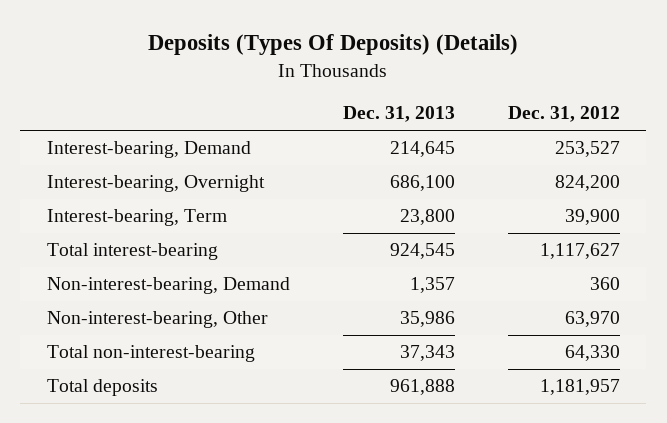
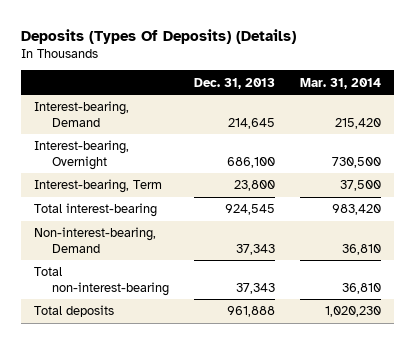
[507,106,620,123] Dec. 31, 2012 -> none
none -> [300,77,382,89] Mar. 31, 2014
[46,311,268,329] Non-interest-bearing, Other -> none
[409,277,455,294] 1,357 -> [236,243,276,255] 37,343

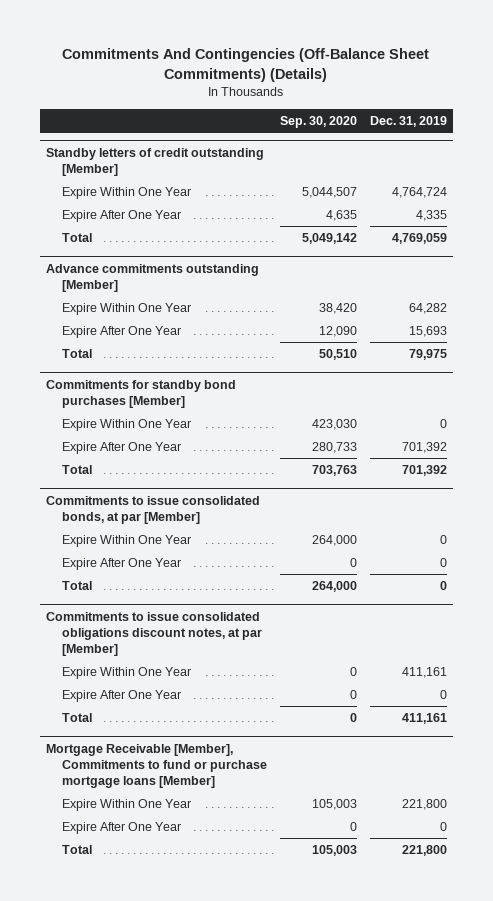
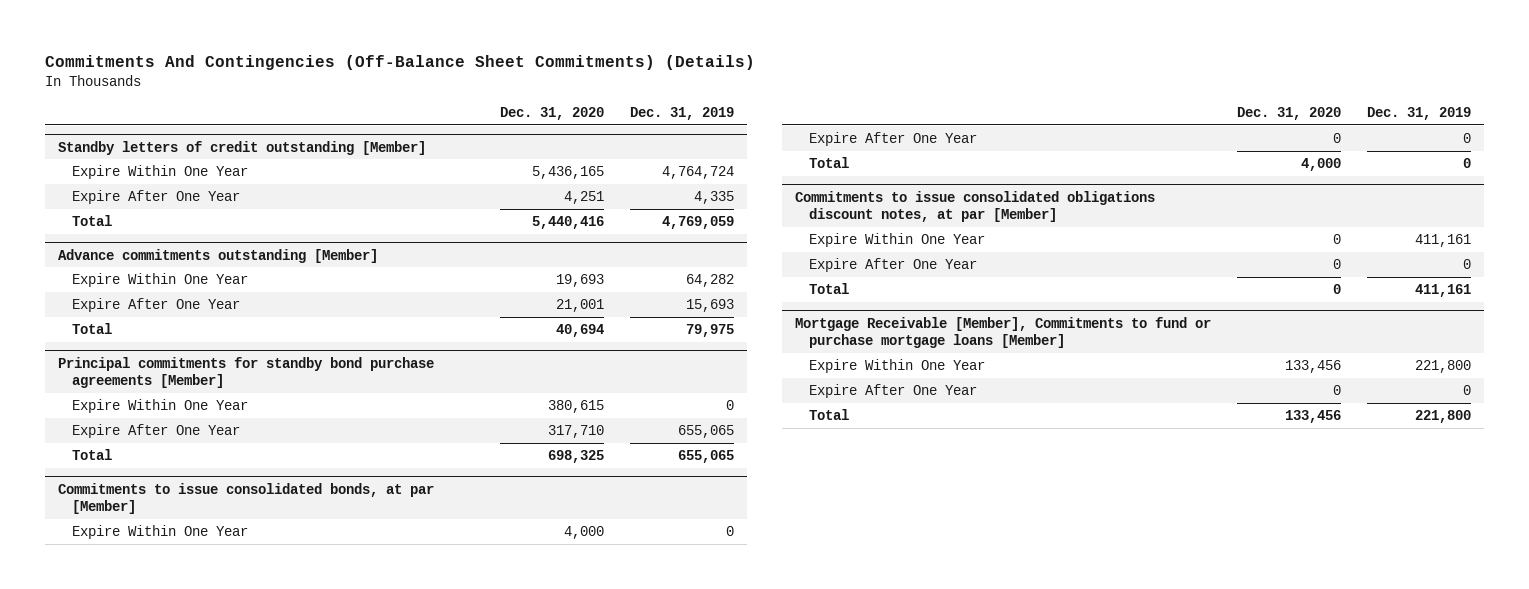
[279,115,357,128] Sep. 30, 2020 -> none
none -> [499,107,604,121] Dec. 31, 2020
[46,379,237,408] Commitments for standby bond purchases [Member] -> [58,356,435,389] Principal commitments for standby bond purchase agreements [Member]
[401,442,447,454] 701,392 -> [677,424,734,438] 655,065
[401,465,447,477] 701,392 -> [677,449,734,463] 655,065

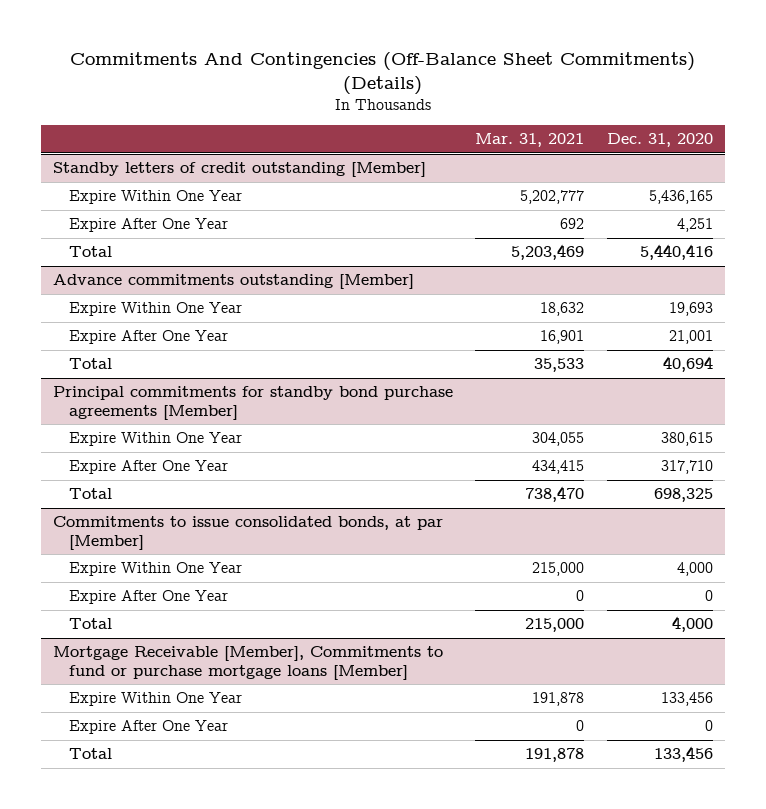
[629,107,734,121] Dec. 31, 2019 -> none
none -> [475,133,585,148] Mar. 31, 2021
[794,190,1155,223] Commitments to issue consolidated obligations discount notes, at par [Member] -> none
[808,232,985,247] Expire Within One Year -> none
[808,257,977,272] Expire After One Year -> none
[808,282,849,294] Total -> none

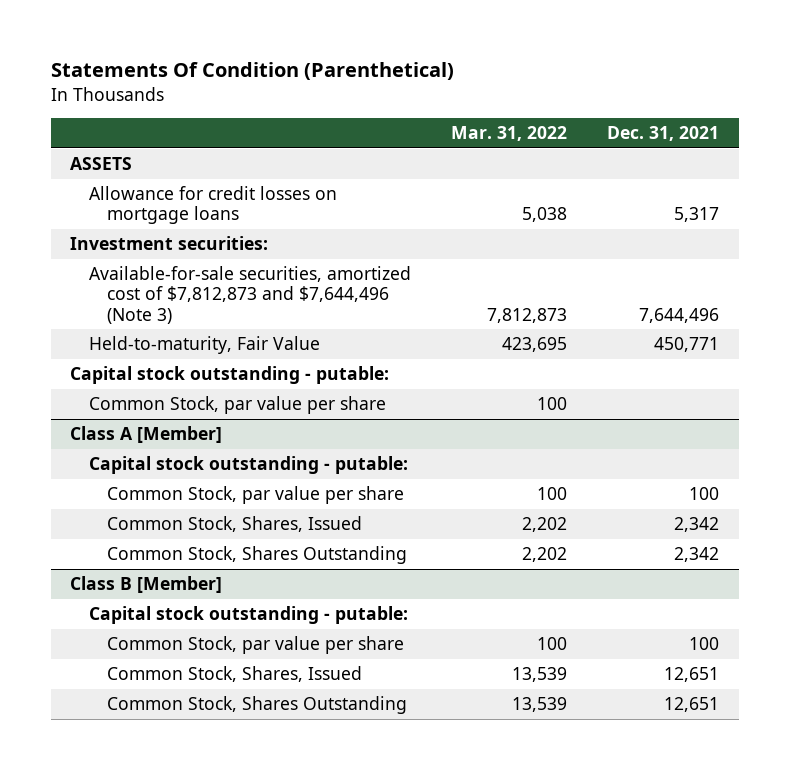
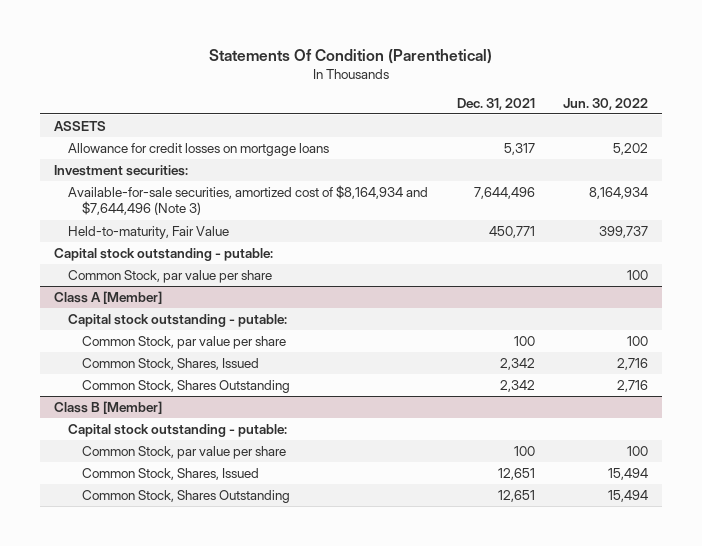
[450,126,567,142] Mar. 31, 2022 -> none
none -> [562,97,648,110] Jun. 30, 2022
[88,266,411,324] Available-for-sale securities, amortized cost of $7,812,873 and $7,644,496 (Note 3) -> [68,184,429,216] Available-for-sale securities, amortized cost of $8,164,934 and $7,644,496 (Note 3)

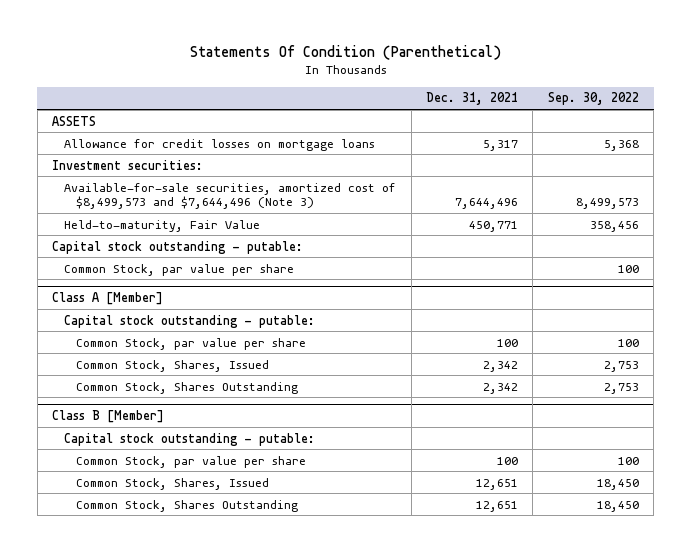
[562,97,648,110] Jun. 30, 2022 -> none
none -> [547,92,639,106] Sep. 30, 2022
[68,184,429,216] Available-for-sale securities, amortized cost of $8,164,934 and $7,644,496 (Note 3) -> [64,182,397,210] Available-for-sale securities, amortized cost of $8,499,573 and $7,644,496 (Note 3)

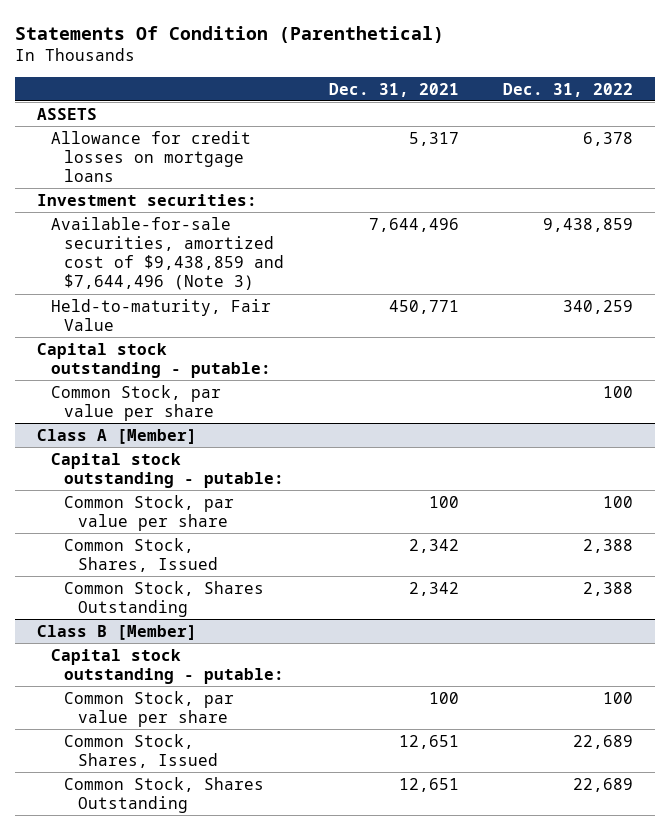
[547,92,639,106] Sep. 30, 2022 -> none
none -> [502,82,633,97] Dec. 31, 2022
[64,182,397,210] Available-for-sale securities, amortized cost of $8,499,573 and $7,644,496 (Note 3) -> [50,216,285,291] Available-for-sale securities, amortized cost of $9,438,859 and $7,644,496 (Note 3)

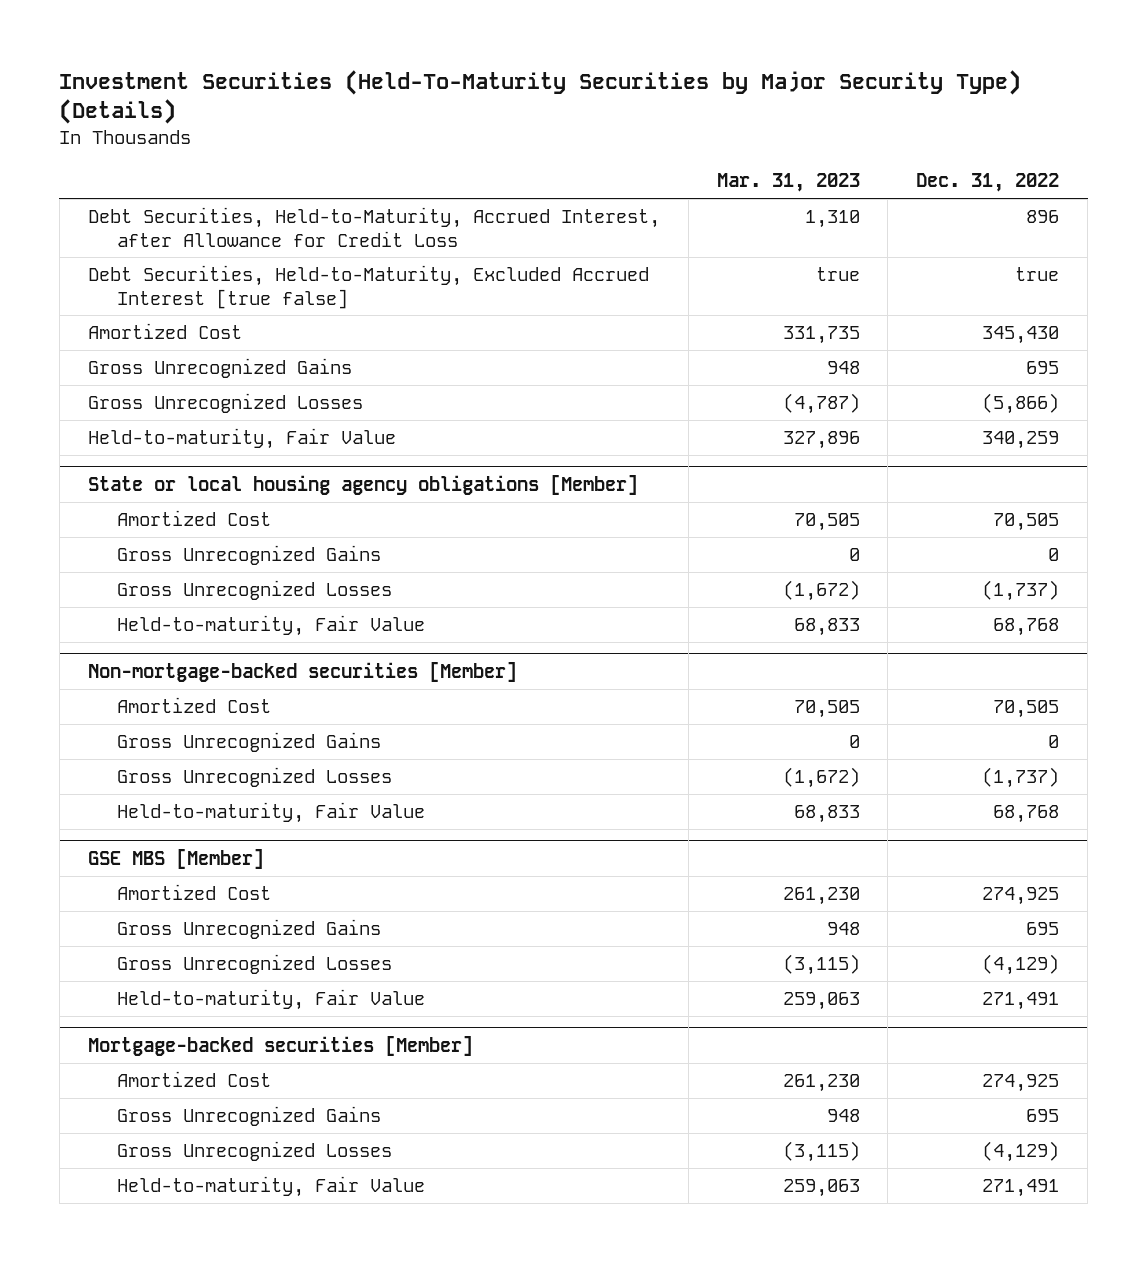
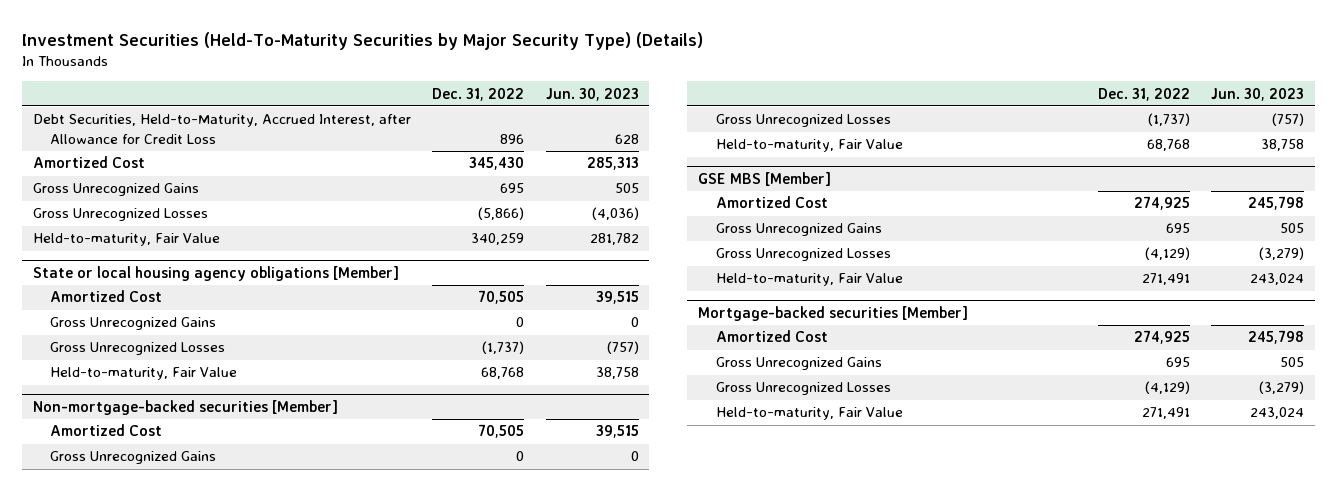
[716,173,860,193] Mar. 31, 2023 -> none
none -> [545,87,639,101] Jun. 30, 2023
[87,265,649,309] Debt Securities, Held-to-Maturity, Excluded Accrued Interest [true false] -> none

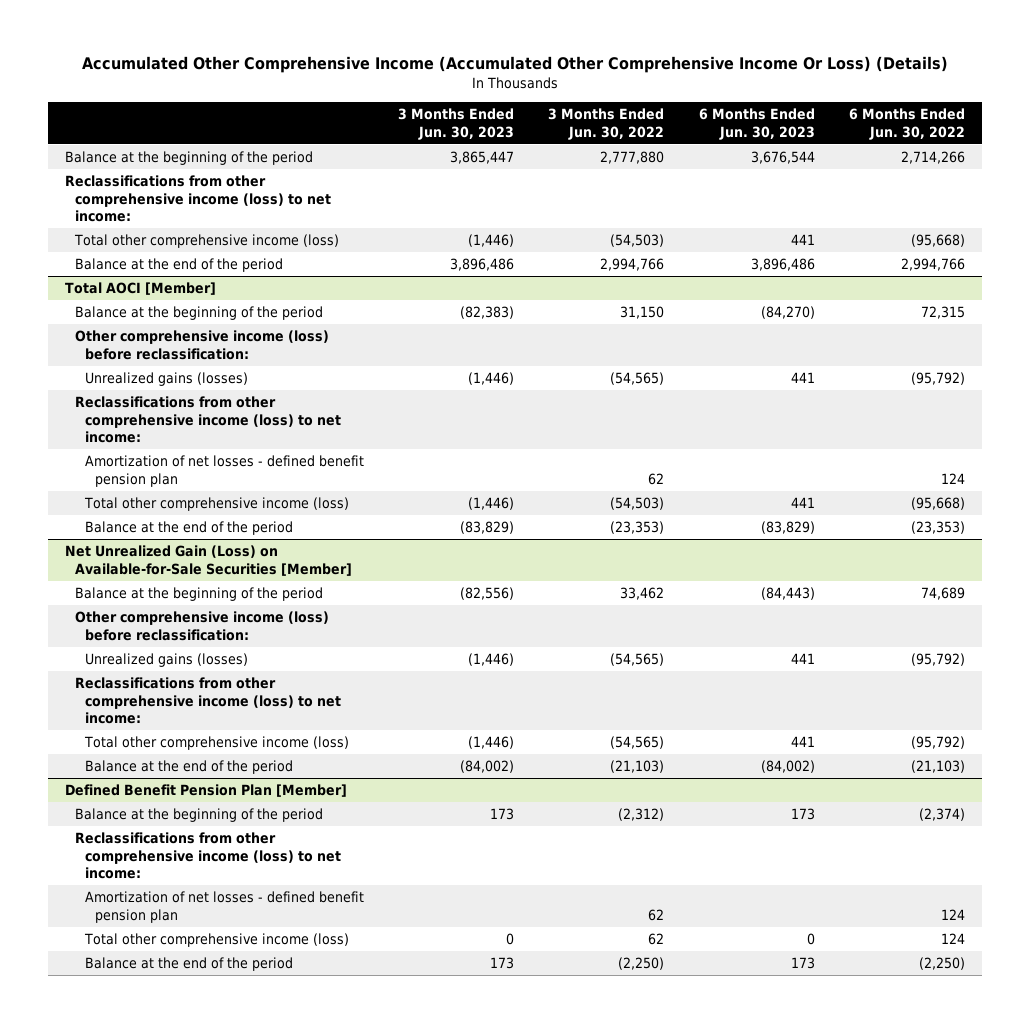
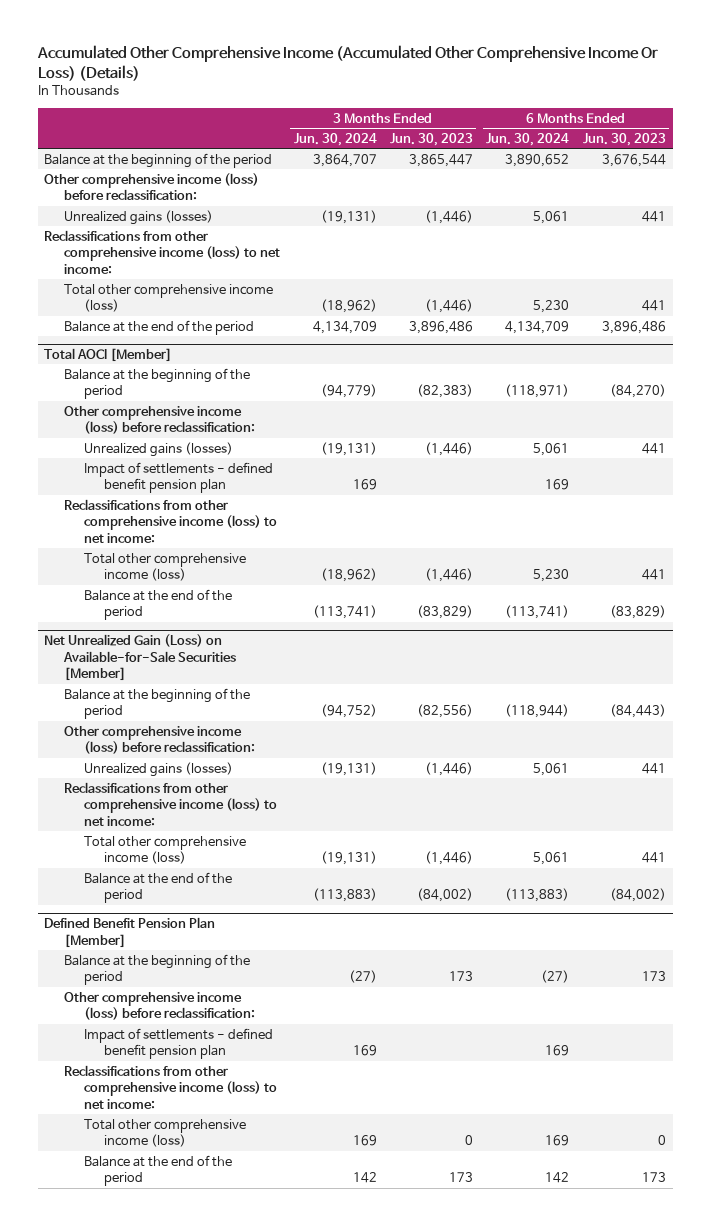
[548,108,665,140] 3 Months Ended Jun. 30, 2022 -> none
[848,108,965,140] 6 Months Ended Jun. 30, 2022 -> none
none -> [293,133,377,147] Jun. 30, 2024
none -> [486,133,570,147] Jun. 30, 2024
none -> [44,172,260,201] Other comprehensive income (loss) before reclassification:
none -> [64,209,214,225] Unrealized gains (losses)
none -> [84,461,274,494] Impact of settlements - defined benefit pension plan
[85,455,365,487] Amortization of net losses - defined benefit pension plan -> none
none -> [64,991,256,1021] Other comprehensive income (loss) before reclassification:
none -> [84,1027,274,1060] Impact of settlements - defined benefit pension plan
[85,891,365,923] Amortization of net losses - defined benefit pension plan -> none

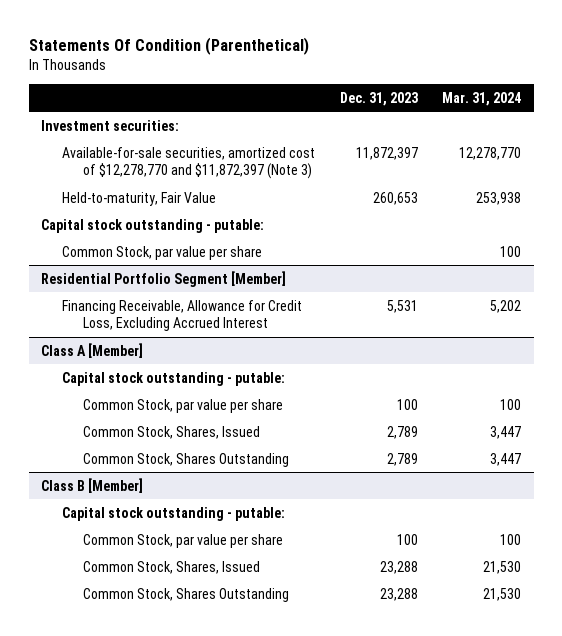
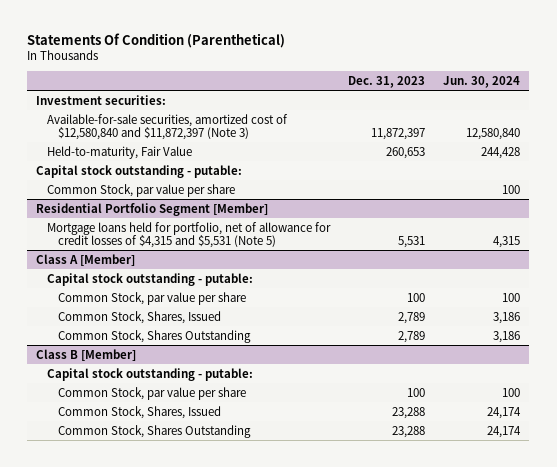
[442,91,522,106] Mar. 31, 2024 -> none
none -> [443,75,521,88] Jun. 30, 2024
[61,146,315,179] Available-for-sale securities, amortized cost of $12,278,770 and $11,872,397 (Note 3) -> [46,113,288,141] Available-for-sale securities, amortized cost of $12,580,840 and $11,872,397 (Note 3)
[61,299,302,331] Financing Receivable, Allowance for Credit Loss, Excluding Accrued Interest -> [46,221,331,249] Mortgage loans held for portfolio, net of allowance for credit losses of $4,315 and $5,531 (Note 5)

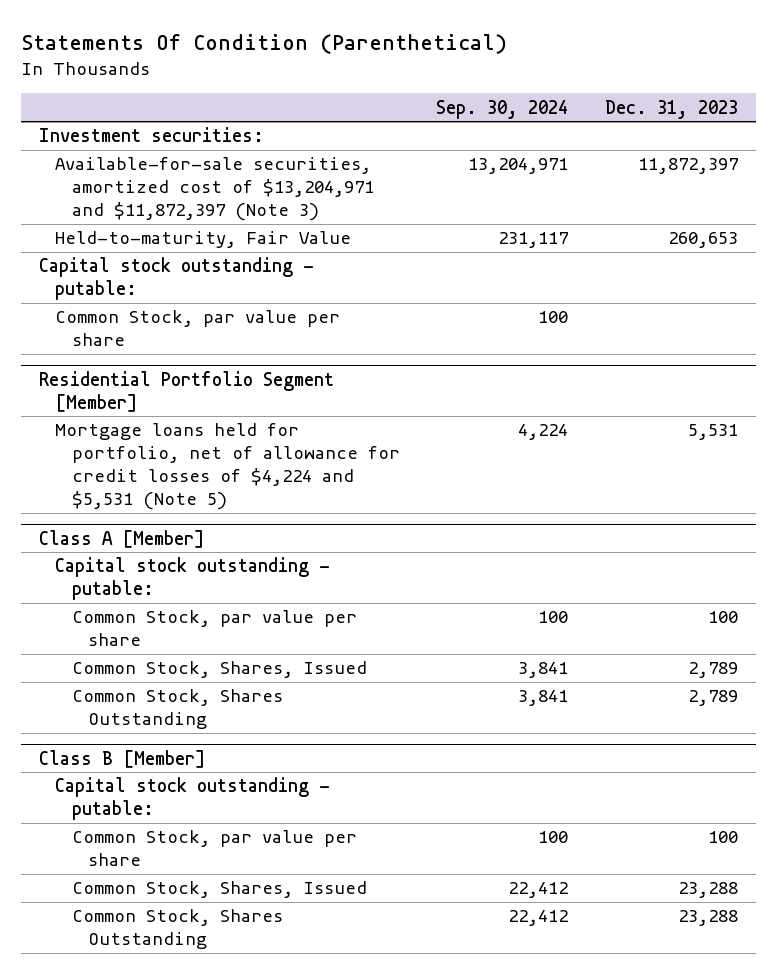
[443,75,521,88] Jun. 30, 2024 -> none
none -> [436,99,569,119] Sep. 30, 2024
[46,113,288,141] Available-for-sale securities, amortized cost of $12,580,840 and $11,872,397 (Note 3) -> [55,157,374,222] Available-for-sale securities, amortized cost of $13,204,971 and $11,872,397 (Note 3)
[46,221,331,249] Mortgage loans held for portfolio, net of allowance for credit losses of $4,315 and $5,531 (Note 5) -> [55,423,400,511] Mortgage loans held for portfolio, net of allowance for credit losses of $4,224 and $5,531 (Note 5)

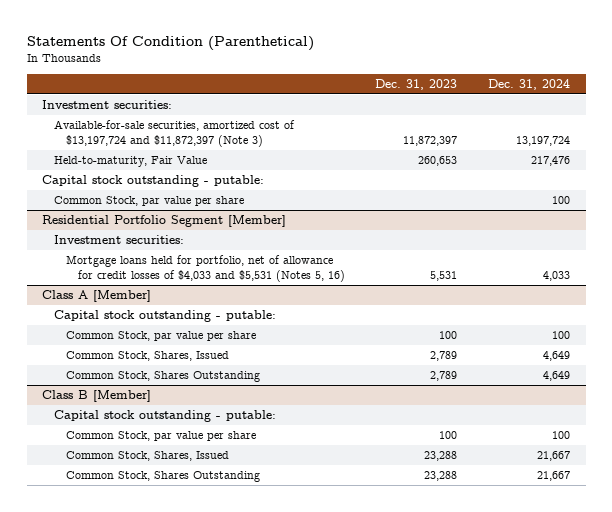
[436,99,569,119] Sep. 30, 2024 -> none
none -> [488,79,571,91] Dec. 31, 2024
[55,157,374,222] Available-for-sale securities, amortized cost of $13,204,971 and $11,872,397 (Note 3) -> [53,119,295,148] Available-for-sale securities, amortized cost of $13,197,724 and $11,872,397 (Note 3)
none -> [53,234,184,244] Investment securities:
[55,423,400,511] Mortgage loans held for portfolio, net of allowance for credit losses of $4,224 and $5,531 (Note 5) -> [65,254,345,283] Mortgage loans held for portfolio, net of allowance for credit losses of $4,033 and $5,531 (Notes 5, 16)

